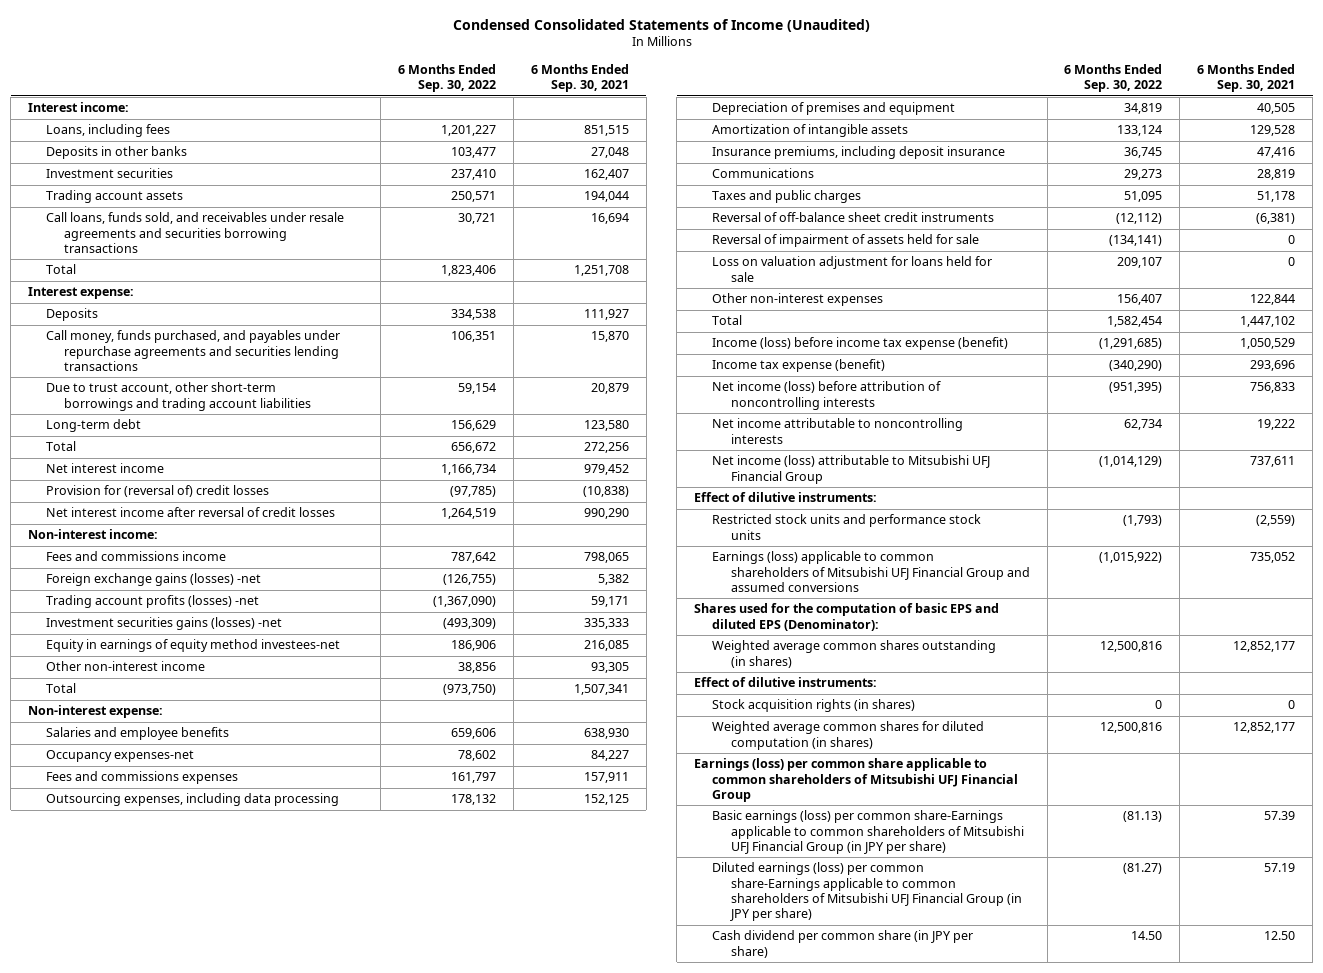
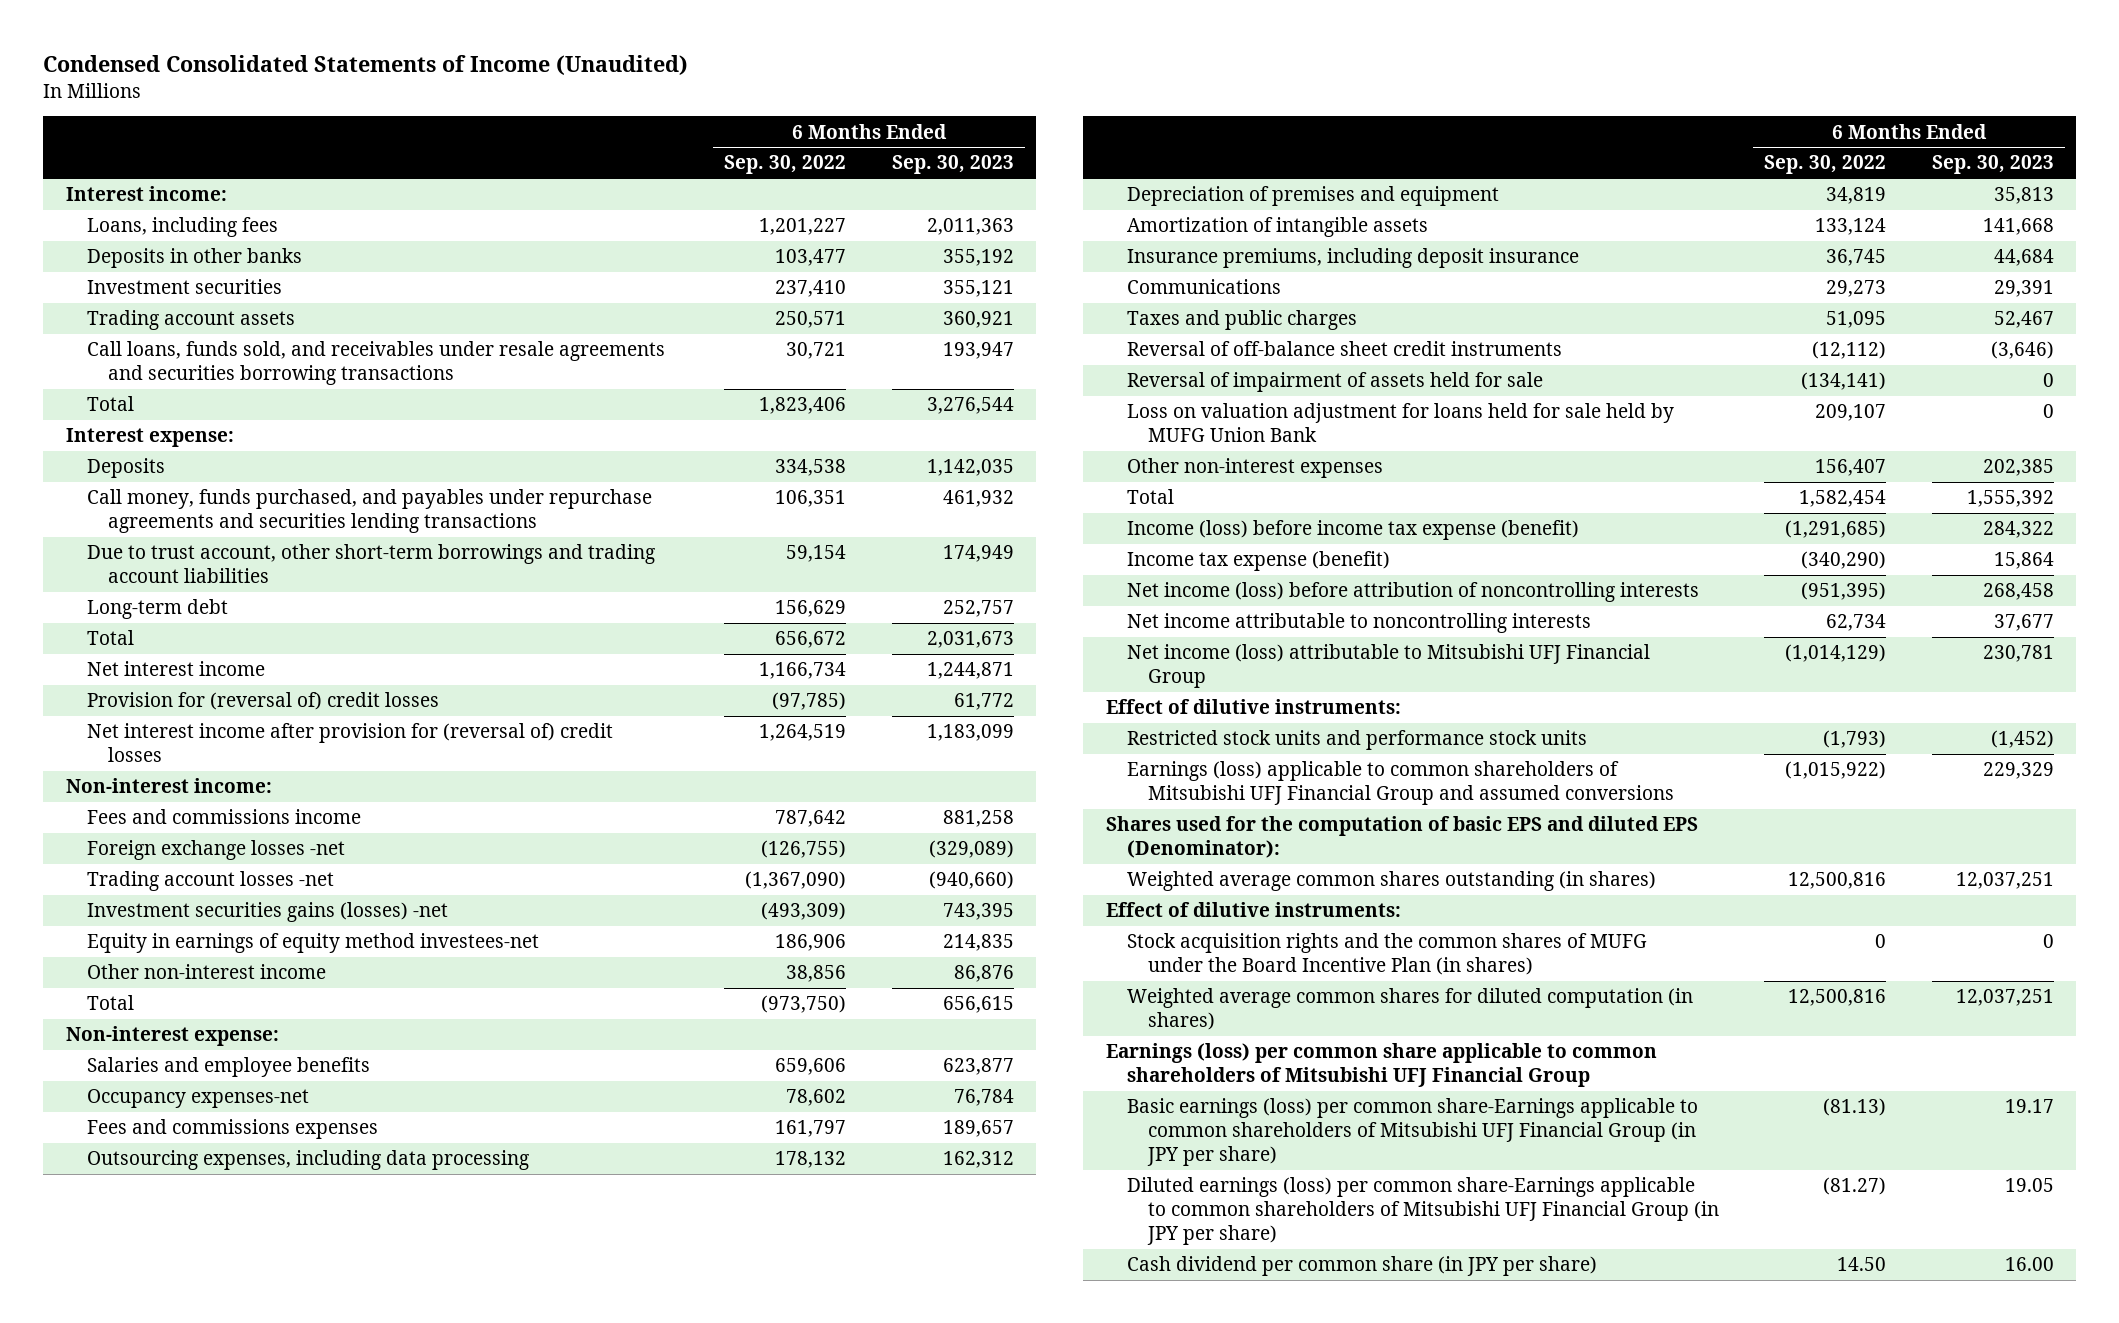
[530,63,629,93] 6 Months Ended Sep. 30, 2021 -> none
none -> [891,155,1014,175] Sep. 30, 2023
[46,507,336,518] Net interest income after reversal of credit losses -> [86,723,613,763] Net interest income after provision for (reversal of) credit losses
[46,573,262,587] Foreign exchange gains (losses) -net -> [86,840,345,861] Foreign exchange losses -net
[46,595,260,609] Trading account profits (losses) -net -> [86,871,334,892] Trading account losses -net
[712,256,993,282] Loss on valuation adjustment for loans held for sale -> [1127,403,1675,443] Loss on valuation adjustment for loans held for sale held by MUFG Union Bank
[712,699,916,713] Stock acquisition rights (in shares) -> [1127,933,1648,976] Stock acquisition rights and the common shares of MUFG under the Board Incentive Plan (in shares)

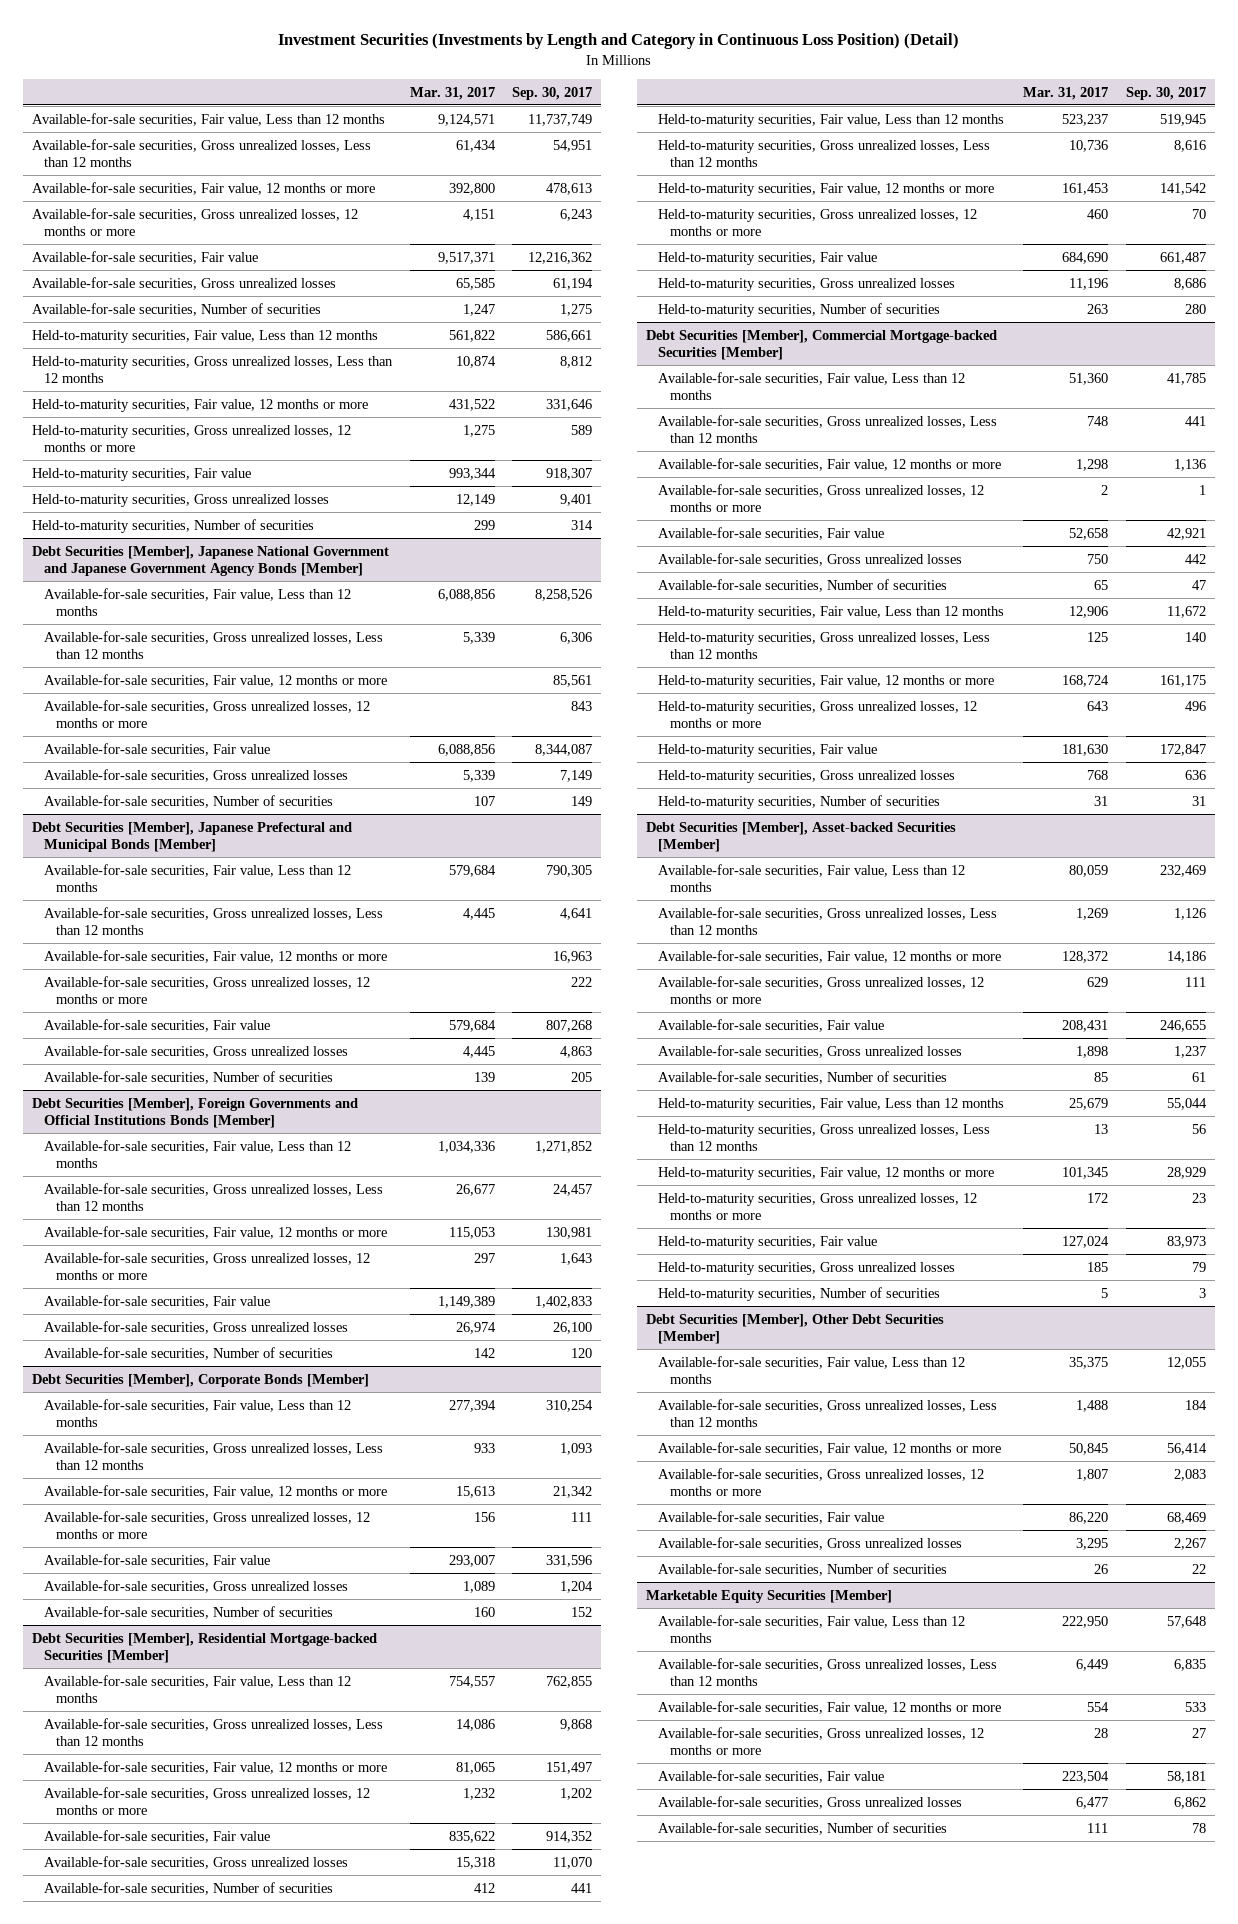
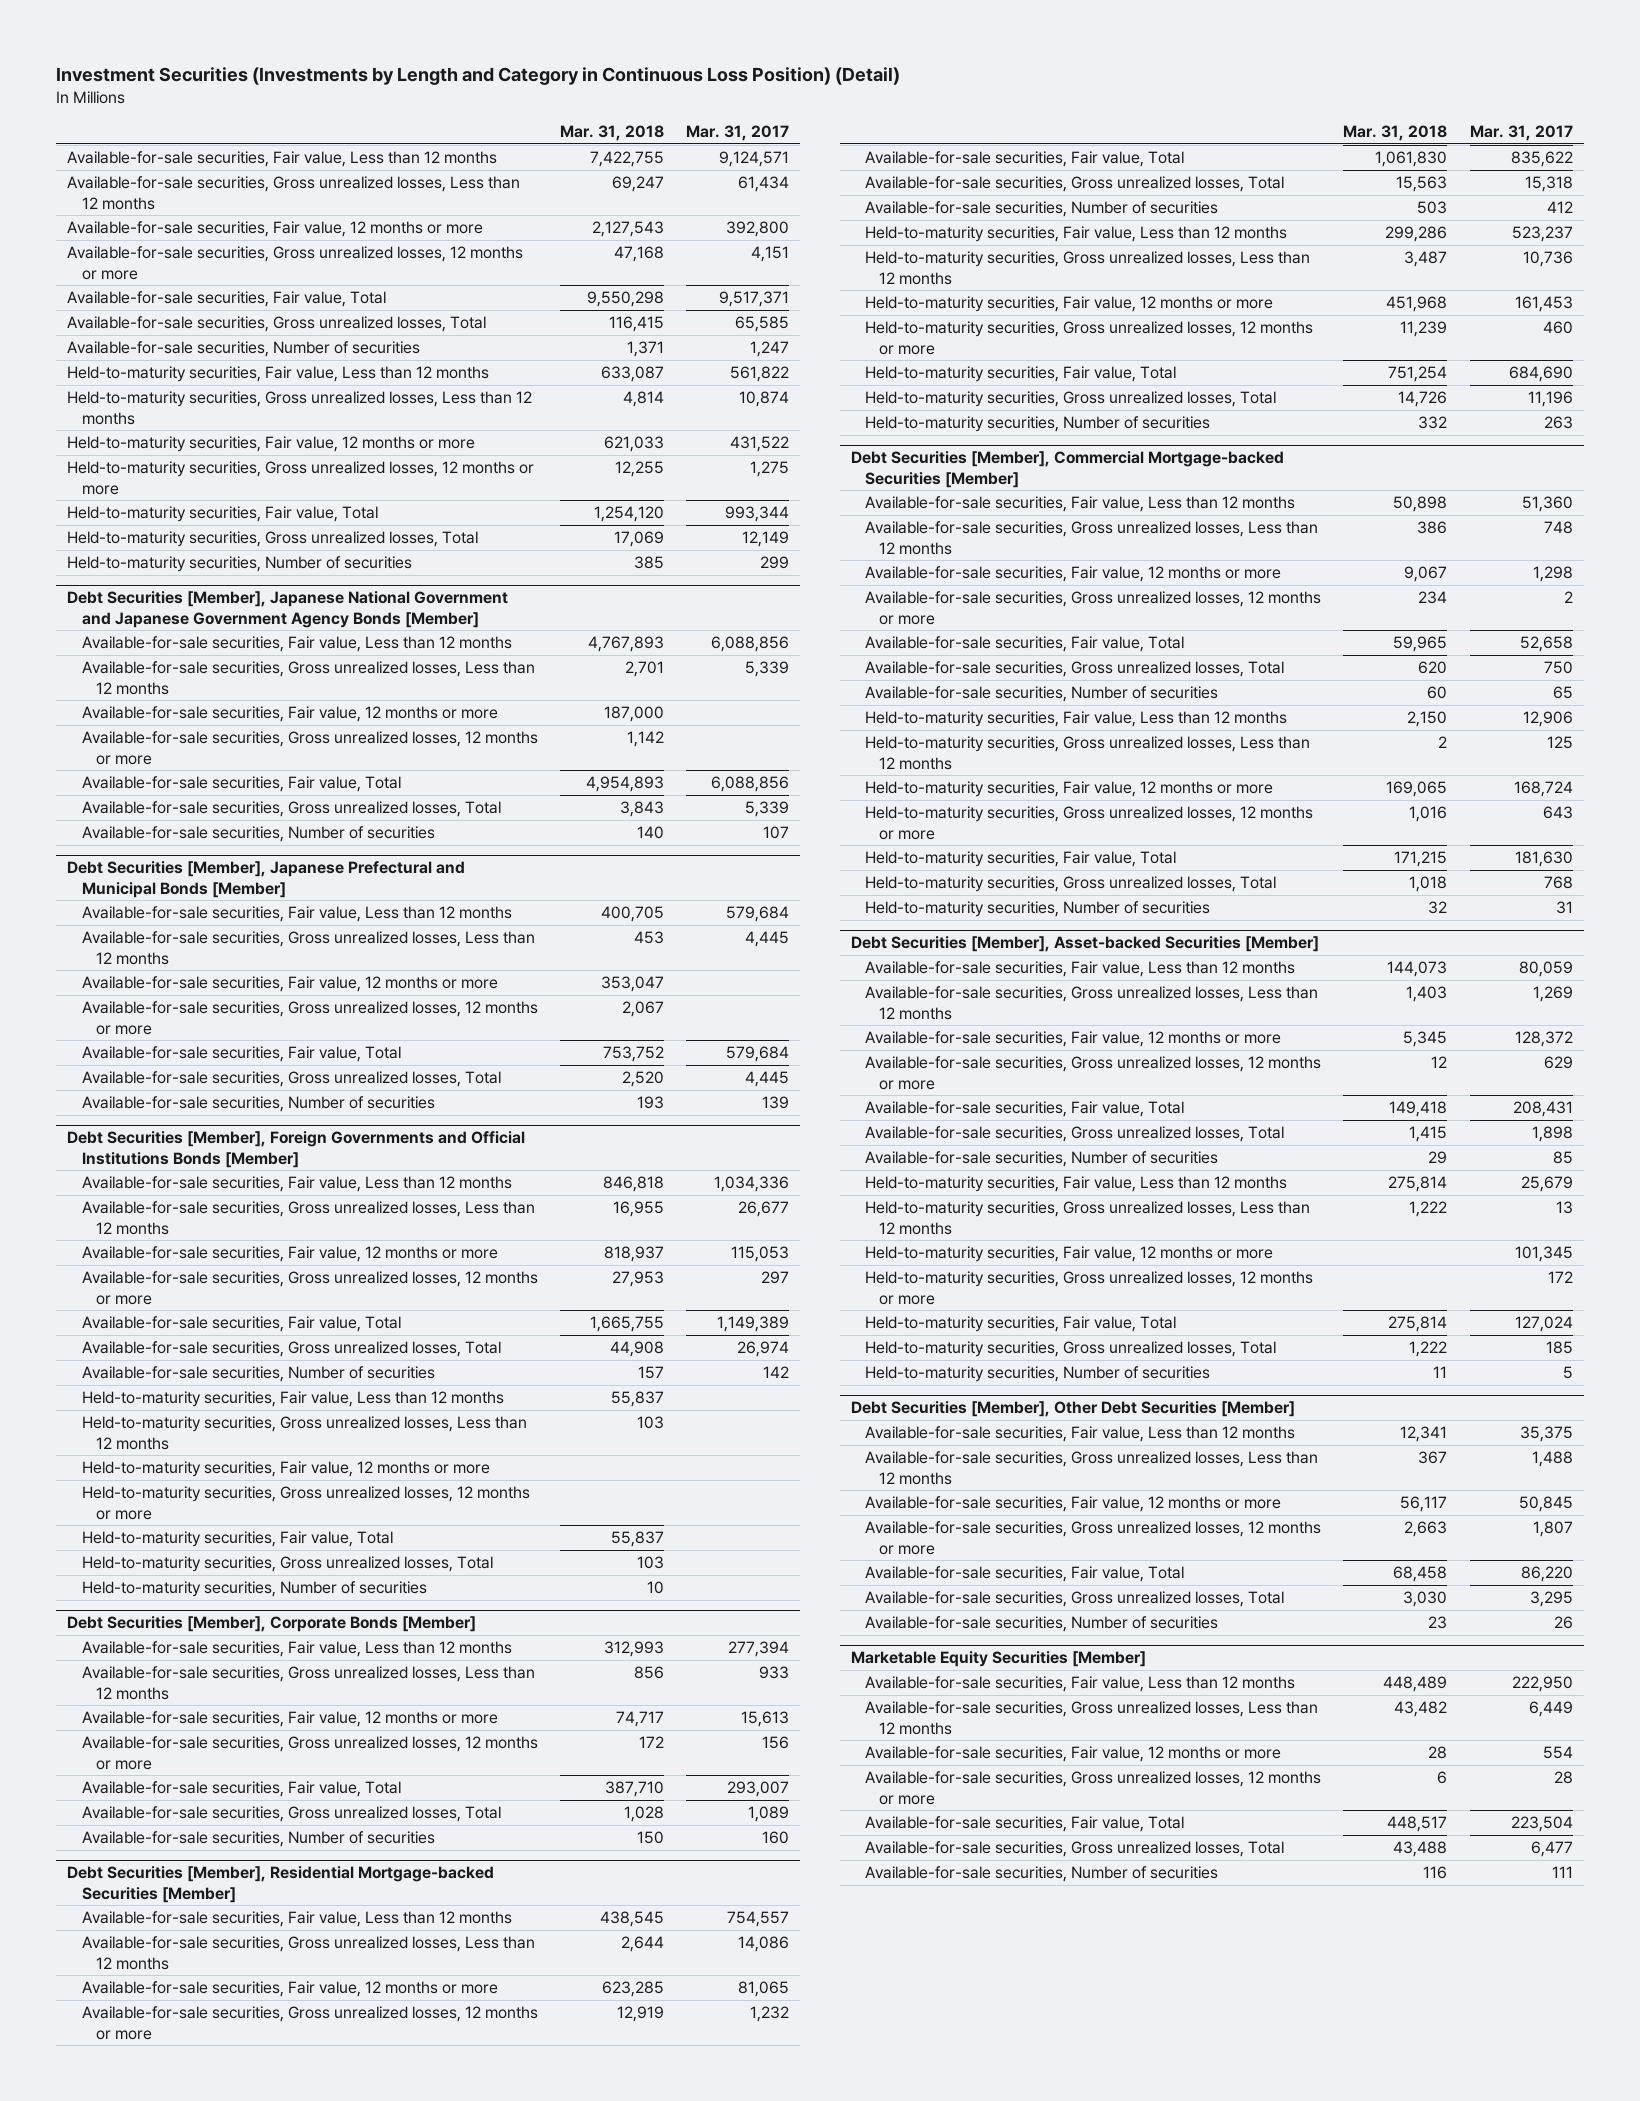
[512,86,593,100] Sep. 30, 2017 -> none
none -> [559,125,664,142] Mar. 31, 2018
[31,250,258,264] Available-for-sale securities, Fair value -> [67,291,387,308] Available-for-sale securities, Fair value, Total
[31,276,336,290] Available-for-sale securities, Gross unrealized losses -> [67,316,487,333] Available-for-sale securities, Gross unrealized losses, Total
[31,467,251,481] Held-to-maturity securities, Fair value -> [67,506,379,523] Held-to-maturity securities, Fair value, Total
[31,493,329,507] Held-to-maturity securities, Gross unrealized losses -> [67,531,479,548] Held-to-maturity securities, Gross unrealized losses, Total
[44,742,271,756] Available-for-sale securities, Fair value -> [81,776,401,793] Available-for-sale securities, Fair value, Total
[44,768,349,782] Available-for-sale securities, Gross unrealized losses -> [81,801,501,818] Available-for-sale securities, Gross unrealized losses, Total
[44,1018,271,1032] Available-for-sale securities, Fair value -> [81,1046,401,1063] Available-for-sale securities, Fair value, Total
[44,1044,349,1058] Available-for-sale securities, Gross unrealized losses -> [81,1071,501,1088] Available-for-sale securities, Gross unrealized losses, Total
[44,1294,271,1308] Available-for-sale securities, Fair value -> [81,1316,401,1333] Available-for-sale securities, Fair value, Total
[44,1320,349,1334] Available-for-sale securities, Gross unrealized losses -> [81,1341,501,1358] Available-for-sale securities, Gross unrealized losses, Total
none -> [81,1391,504,1408] Held-to-maturity securities, Fair value, Less than 12 months
none -> [81,1416,527,1450] Held-to-maturity securities, Gross unrealized losses, Less than 12 months
none -> [81,1461,490,1478] Held-to-maturity securities, Fair value, 12 months or more
none -> [81,1486,530,1520] Held-to-maturity securities, Gross unrealized losses, 12 months or more
none -> [81,1531,393,1548] Held-to-maturity securities, Fair value, Total
none -> [81,1556,493,1573] Held-to-maturity securities, Gross unrealized losses, Total
none -> [81,1581,427,1598] Held-to-maturity securities, Number of securities
[44,1553,271,1567] Available-for-sale securities, Fair value -> [81,1781,401,1798] Available-for-sale securities, Fair value, Total
[44,1579,349,1593] Available-for-sale securities, Gross unrealized losses -> [81,1806,501,1823] Available-for-sale securities, Gross unrealized losses, Total
[44,1829,271,1843] Available-for-sale securities, Fair value -> [865,151,1185,168] Available-for-sale securities, Fair value, Total
[44,1855,349,1869] Available-for-sale securities, Gross unrealized losses -> [865,176,1285,193] Available-for-sale securities, Gross unrealized losses, Total
[657,251,877,265] Held-to-maturity securities, Fair value -> [865,366,1177,383] Held-to-maturity securities, Fair value, Total
[657,277,955,291] Held-to-maturity securities, Gross unrealized losses -> [865,391,1277,408] Held-to-maturity securities, Gross unrealized losses, Total
[657,526,884,540] Available-for-sale securities, Fair value -> [865,636,1185,653] Available-for-sale securities, Fair value, Total
[657,552,962,566] Available-for-sale securities, Gross unrealized losses -> [865,661,1285,678] Available-for-sale securities, Gross unrealized losses, Total
[657,743,877,757] Held-to-maturity securities, Fair value -> [865,851,1177,868] Held-to-maturity securities, Fair value, Total
[657,769,955,783] Held-to-maturity securities, Gross unrealized losses -> [865,876,1277,893] Held-to-maturity securities, Gross unrealized losses, Total
[657,1018,884,1032] Available-for-sale securities, Fair value -> [865,1101,1185,1118] Available-for-sale securities, Fair value, Total
[657,1044,962,1058] Available-for-sale securities, Gross unrealized losses -> [865,1126,1285,1143] Available-for-sale securities, Gross unrealized losses, Total
[657,1235,877,1249] Held-to-maturity securities, Fair value -> [865,1316,1177,1333] Held-to-maturity securities, Fair value, Total
[657,1261,955,1275] Held-to-maturity securities, Gross unrealized losses -> [865,1341,1277,1358] Held-to-maturity securities, Gross unrealized losses, Total
[657,1510,884,1524] Available-for-sale securities, Fair value -> [865,1566,1185,1583] Available-for-sale securities, Fair value, Total
[657,1536,962,1550] Available-for-sale securities, Gross unrealized losses -> [865,1591,1285,1608] Available-for-sale securities, Gross unrealized losses, Total
[657,1769,884,1783] Available-for-sale securities, Fair value -> [865,1816,1185,1833] Available-for-sale securities, Fair value, Total
[657,1795,962,1809] Available-for-sale securities, Gross unrealized losses -> [865,1841,1285,1858] Available-for-sale securities, Gross unrealized losses, Total

